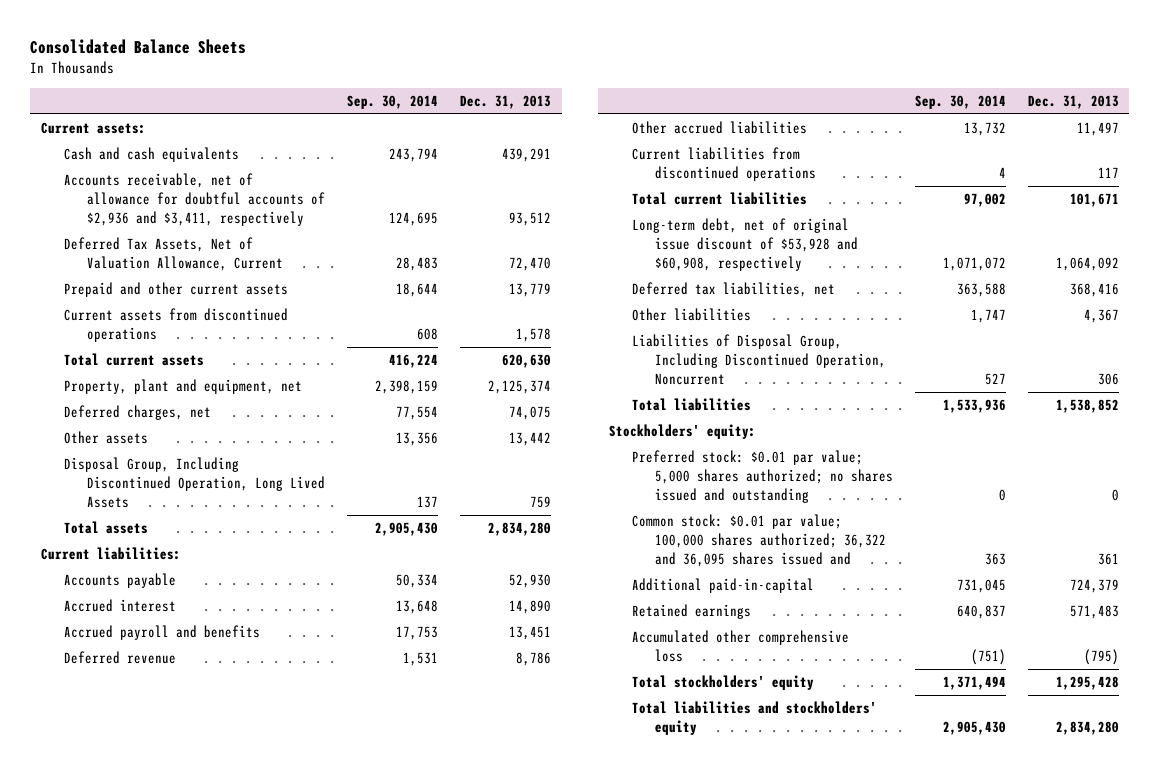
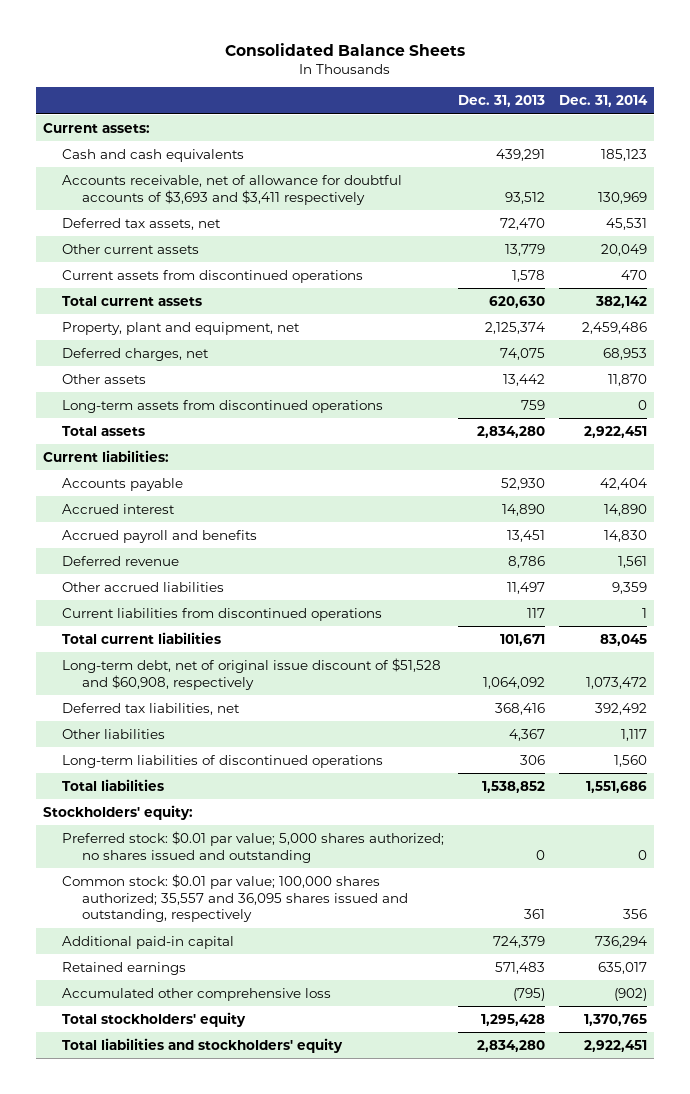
[346,94,438,109] Sep. 30, 2014 -> none
none -> [559,95,649,108] Dec. 31, 2014
[64,173,326,227] Accounts receivable, net of allowance for doubtful accounts of $2,936 and $3,411, respectively -> [62,174,403,205] Accounts receivable, net of allowance for doubtful accounts of $3,693 and $3,411 respectively
[64,237,284,272] Deferred Tax Assets, Net of Valuation Allowance, Current -> [62,217,222,230] Deferred tax assets, net
[64,282,289,298] Prepaid and other current assets -> [62,243,200,254] Other current assets
[64,457,326,509] Disposal Group, Including Discontinued Operation, Long Lived Assets -> [62,399,384,413] Long-term assets from discontinued operations
[632,218,859,272] Long-term debt, net of original issue discount of $53,928 and $60,908, respectively -> [62,657,442,690] Long-term debt, net of original issue discount of $51,528 and $60,908, respectively
[632,334,887,386] Liabilities of Disposal Group, Including Discontinued Operation, Noncurrent -> [62,754,384,768] Long-term liabilities of discontinued operations
[632,514,887,568] Common stock: $0.01 par value; 100,000 shares authorized; 36,322 and 36,095 shares issued and -> [62,873,408,923] Common stock: $0.01 par value; 100,000 shares authorized; 35,557 and 36,095 shares issued and outstanding, respectively
[632,578,815,594] Additional paid-in-capital -> [62,935,235,949] Additional paid-in capital

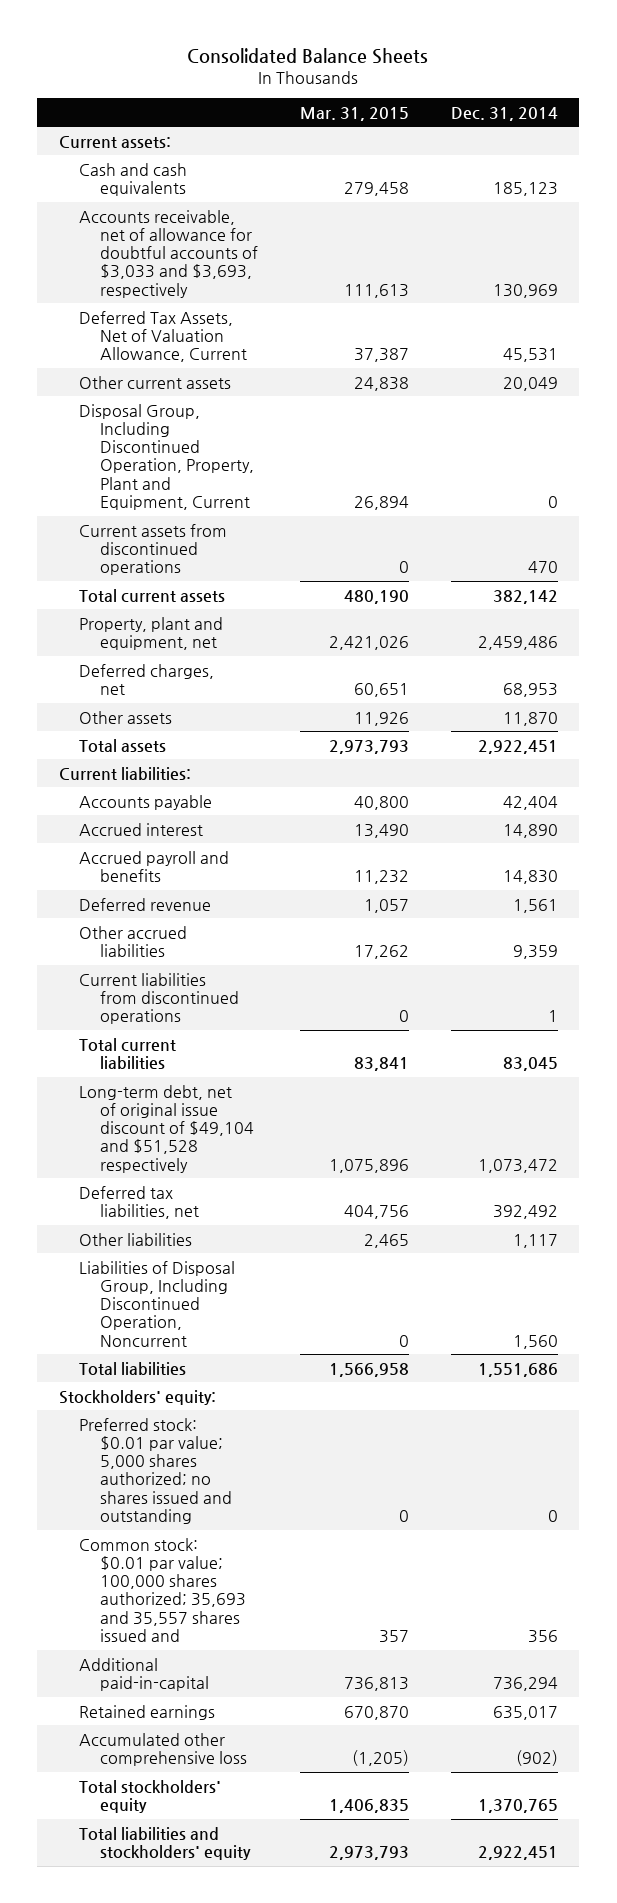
[458,95,546,108] Dec. 31, 2013 -> none
none -> [300,106,410,121] Mar. 31, 2015
[62,174,403,205] Accounts receivable, net of allowance for doubtful accounts of $3,693 and $3,411 respectively -> [79,209,258,298] Accounts receivable, net of allowance for doubtful accounts of $3,033 and $3,693, respectively
[62,217,222,230] Deferred tax assets, net -> [79,310,247,363] Deferred Tax Assets, Net of Valuation Allowance, Current
none -> [79,403,254,510] Disposal Group, Including Discontinued Operation, Property, Plant and Equipment, Current
[62,399,384,413] Long-term assets from discontinued operations -> none
[62,657,442,690] Long-term debt, net of original issue discount of $51,528 and $60,908, respectively -> [79,1084,254,1173] Long-term debt, net of original issue discount of $49,104 and $51,528 respectively
[62,754,384,768] Long-term liabilities of discontinued operations -> [79,1260,236,1347] Liabilities of Disposal Group, Including Discontinued Operation, Noncurrent
[62,873,408,923] Common stock: $0.01 par value; 100,000 shares authorized; 35,557 and 36,095 shares issued and outstanding, respectively -> [79,1537,246,1642] Common stock: $0.01 par value; 100,000 shares authorized; 35,693 and 35,557 shares issued and
[62,935,235,949] Additional paid-in capital -> [79,1657,209,1691] Additional paid-in-capital

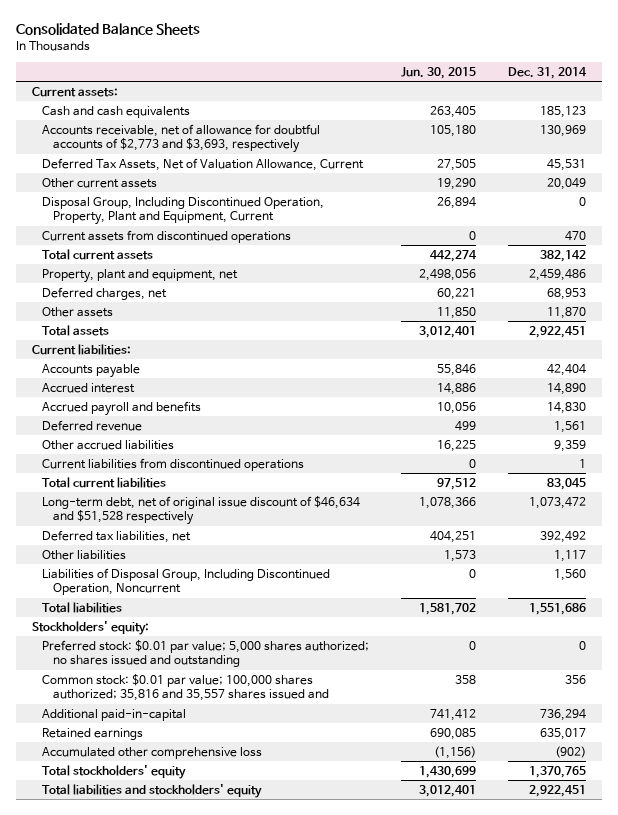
[300,106,410,121] Mar. 31, 2015 -> none
none -> [401,66,477,79] Jun. 30, 2015
[79,209,258,298] Accounts receivable, net of allowance for doubtful accounts of $3,033 and $3,693, respectively -> [42,123,321,154] Accounts receivable, net of allowance for doubtful accounts of $2,773 and $3,693, respectively
[79,1084,254,1173] Long-term debt, net of original issue discount of $49,104 and $51,528 respectively -> [42,495,361,526] Long-term debt, net of original issue discount of $46,634 and $51,528 respectively
[79,1537,246,1642] Common stock: $0.01 par value; 100,000 shares authorized; 35,693 and 35,557 shares issued and -> [42,673,329,702] Common stock: $0.01 par value; 100,000 shares authorized; 35,816 and 35,557 shares issued and

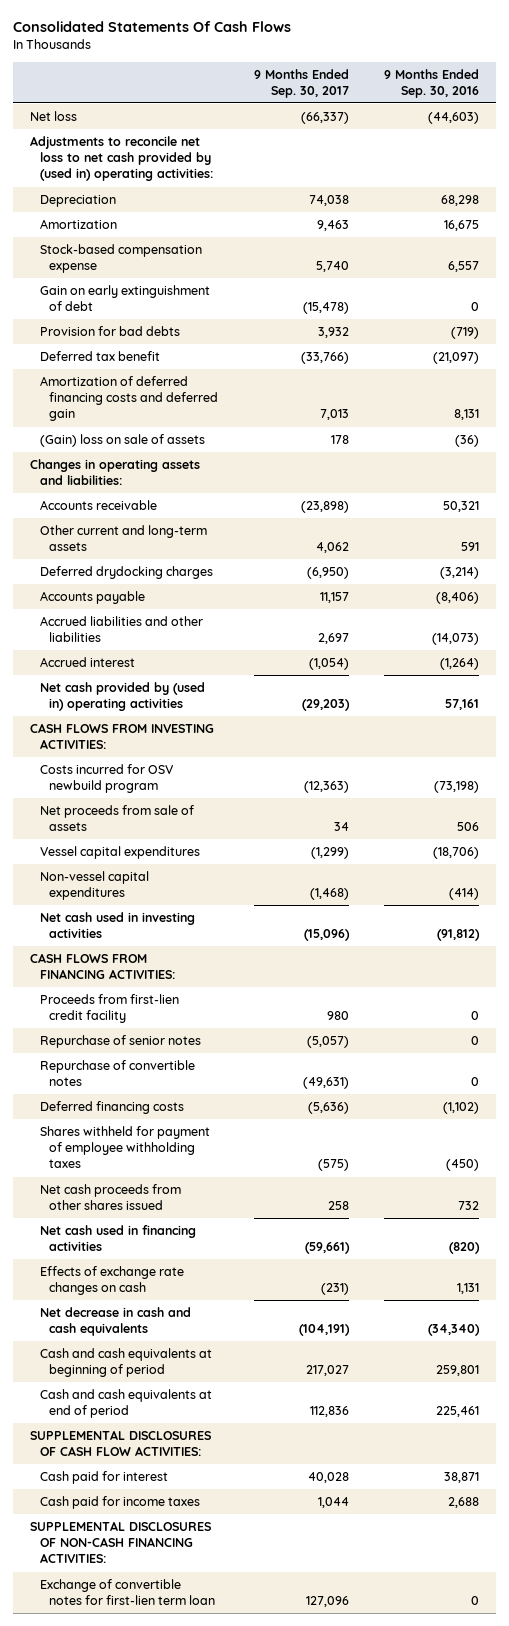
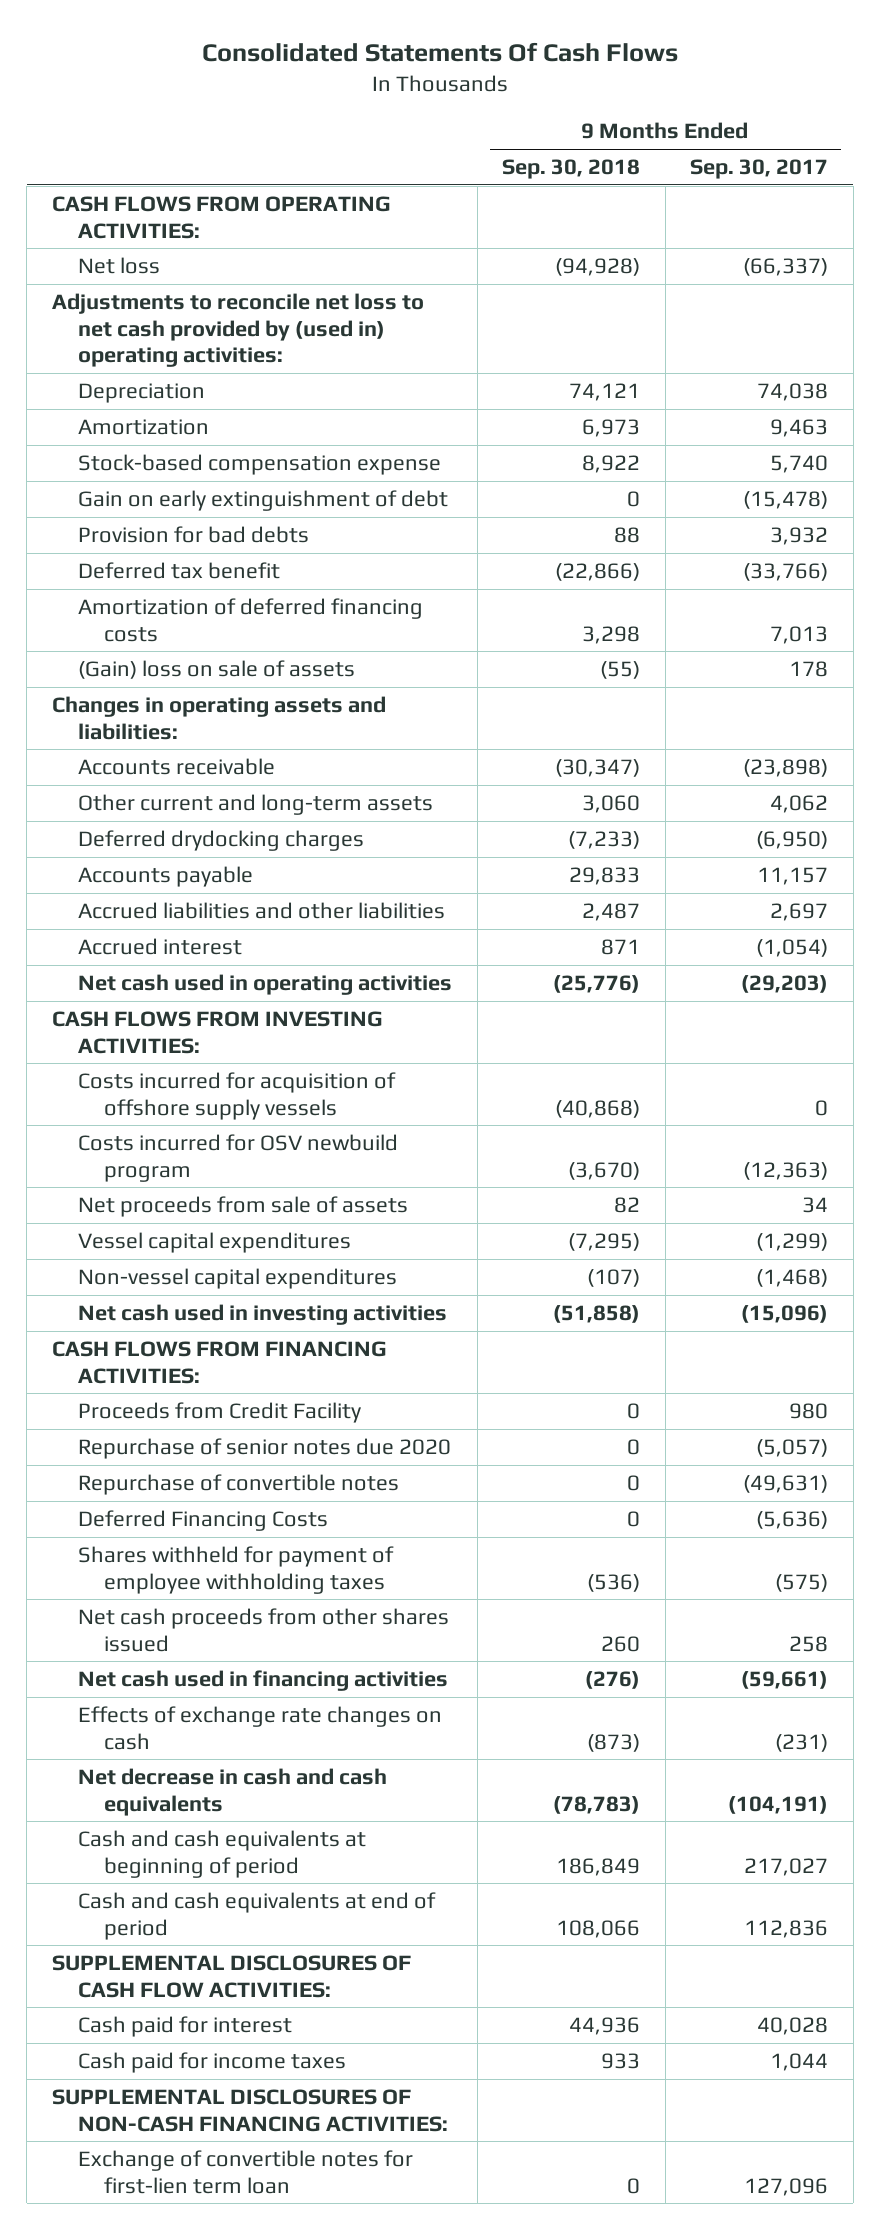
[383,68,479,98] 9 Months Ended Sep. 30, 2016 -> none
none -> [502,159,641,180] Sep. 30, 2018
none -> [52,196,392,239] CASH FLOWS FROM OPERATING ACTIVITIES:
[39,376,219,422] Amortization of deferred financing costs and deferred gain -> [78,598,424,642] Amortization of deferred financing costs
[39,682,205,712] Net cash provided by (used in) operating activities -> [78,974,453,996] Net cash used in operating activities
none -> [78,1072,397,1120] Costs incurred for acquisition of offshore supply vessels
[39,994,179,1024] Proceeds from first-lien credit facility -> [78,1402,362,1424] Proceeds from Credit Facility
[39,1035,201,1049] Repurchase of senior notes -> [78,1438,452,1460] Repurchase of senior notes due 2020
[39,1101,184,1115] Deferred financing costs -> [78,1510,329,1532] Deferred Financing Costs

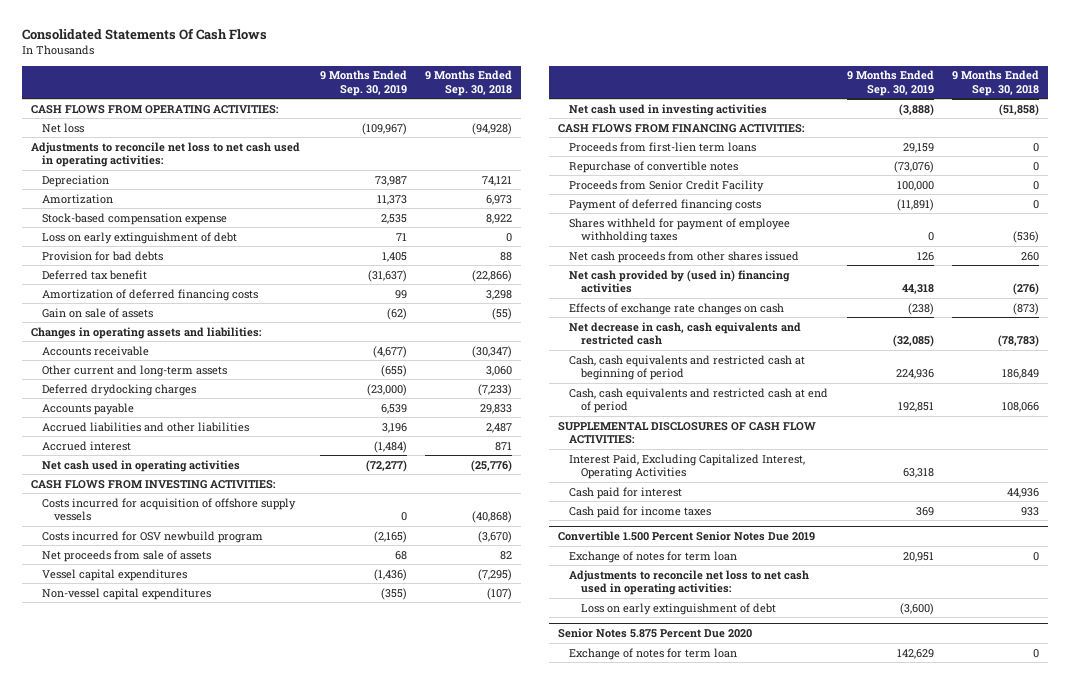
[690,159,829,180] Sep. 30, 2017 -> none
none -> [319,70,407,96] 9 Months Ended Sep. 30, 2019
[52,293,425,367] Adjustments to reconcile net loss to net cash provided by (used in) operating activities: -> [30,141,300,168] Adjustments to reconcile net loss to net cash used in operating activities:
[78,490,449,512] Gain on early extinguishment of debt -> [42,231,238,244] Loss on early extinguishment of debt
[78,660,356,680] (Gain) loss on sale of assets -> [42,307,154,318] Gain on sale of assets
[78,1438,452,1460] Repurchase of senior notes due 2020 -> none
[78,1402,362,1424] Proceeds from Credit Facility -> [569,141,757,152] Proceeds from first-lien term loans
none -> [569,179,765,192] Proceeds from Senior Credit Facility
[78,1510,329,1532] Deferred Financing Costs -> [569,198,762,211] Payment of deferred financing costs
[78,1670,449,1692] Net cash used in financing activities -> [569,269,791,294] Net cash provided by (used in) financing activities
[78,1768,388,1816] Net decrease in cash and cash equivalents -> [569,321,802,346] Net decrease in cash, cash equivalents and restricted cash
[78,1830,367,1878] Cash and cash equivalents at beginning of period -> [569,354,806,381] Cash, cash equivalents and restricted cash at beginning of period
[78,1892,437,1940] Cash and cash equivalents at end of period -> [569,387,829,414] Cash, cash equivalents and restricted cash at end of period
none -> [569,453,806,480] Interest Paid, Excluding Capitalized Interest, Operating Activities
[52,2089,449,2132] SUPPLEMENTAL DISCLOSURES OF NON-CASH FINANCING ACTIVITIES: -> none
none -> [558,531,816,542] Convertible 1.500 Percent Senior Notes Due 2019
[78,2150,414,2194] Exchange of convertible notes for first-lien term loan -> [569,550,738,563] Exchange of notes for term loan
none -> [569,569,810,596] Adjustments to reconcile net loss to net cash used in operating activities:
none -> [580,602,776,615] Loss on early extinguishment of debt
none -> [558,628,753,639] Senior Notes 5.875 Percent Due 2020
none -> [569,647,738,660] Exchange of notes for term loan

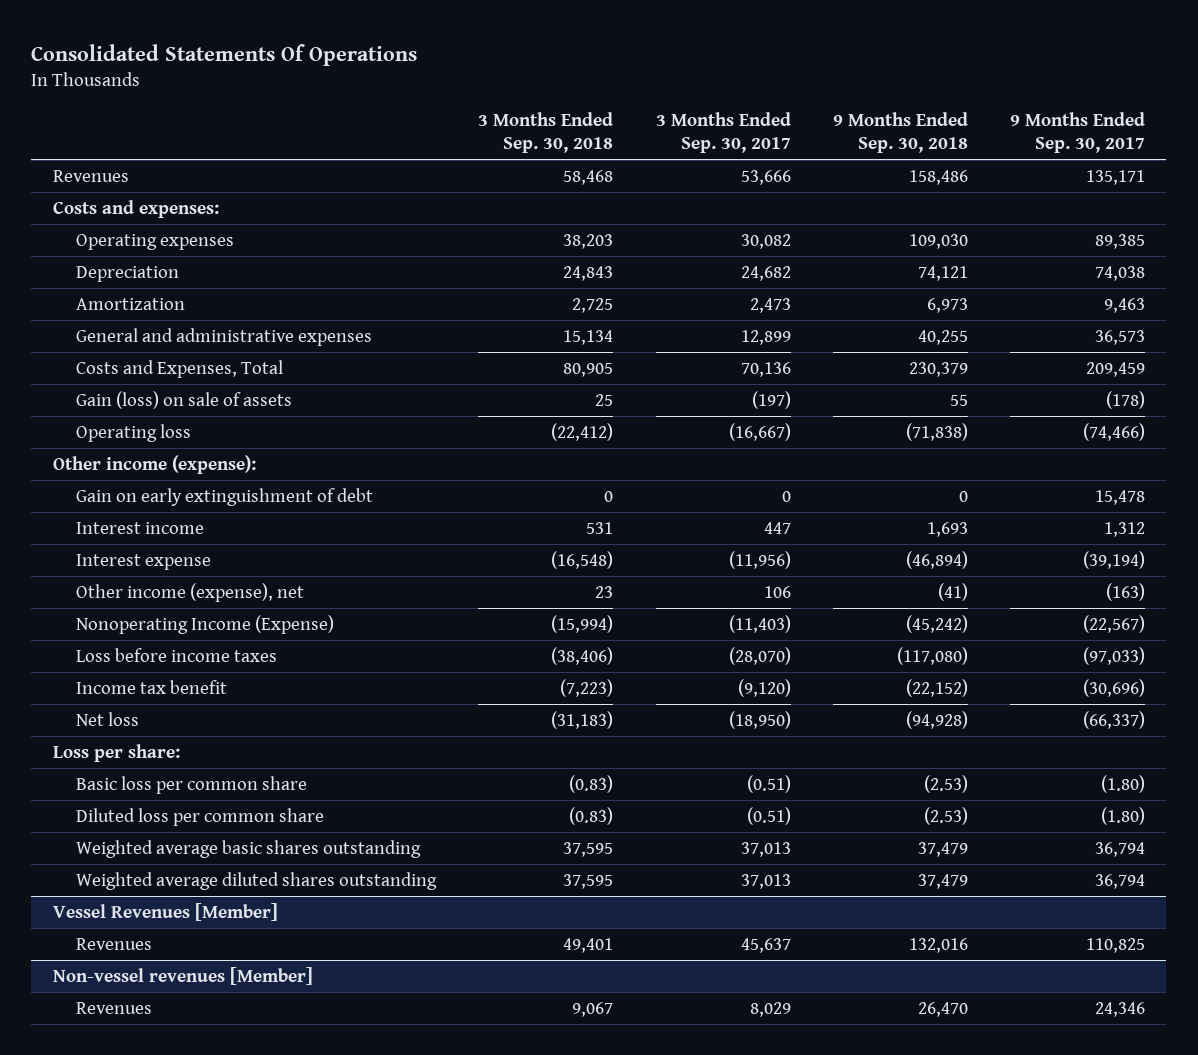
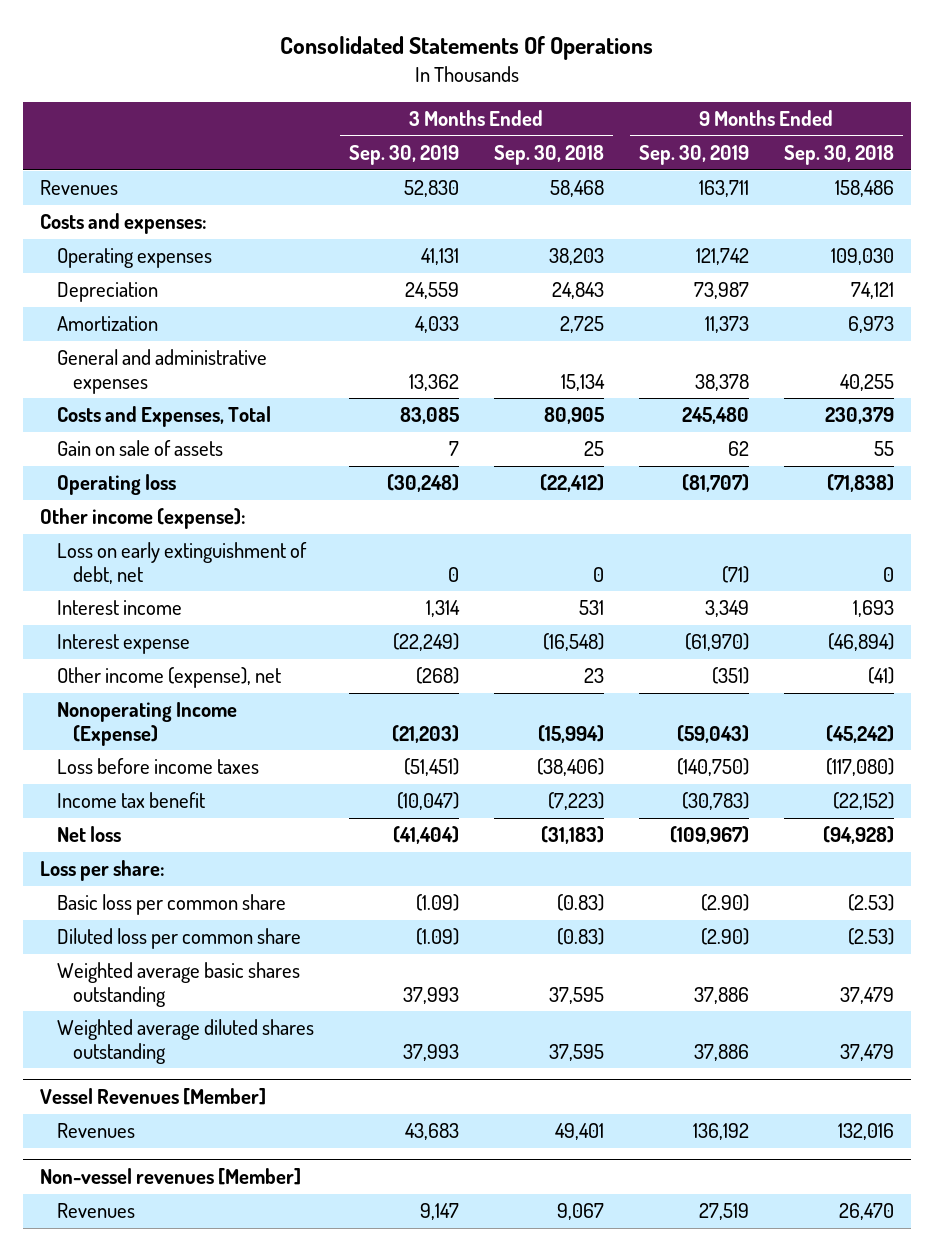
[655,112,791,154] 3 Months Ended Sep. 30, 2017 -> none
[1010,112,1146,154] 9 Months Ended Sep. 30, 2017 -> none
none -> [348,145,459,166] Sep. 30, 2019
none -> [638,145,749,166] Sep. 30, 2019
[75,390,292,409] Gain (loss) on sale of assets -> [56,440,223,457] Gain on sale of assets
[75,487,373,506] Gain on early extinguishment of debt -> [56,542,307,584] Loss on early extinguishment of debt, net

